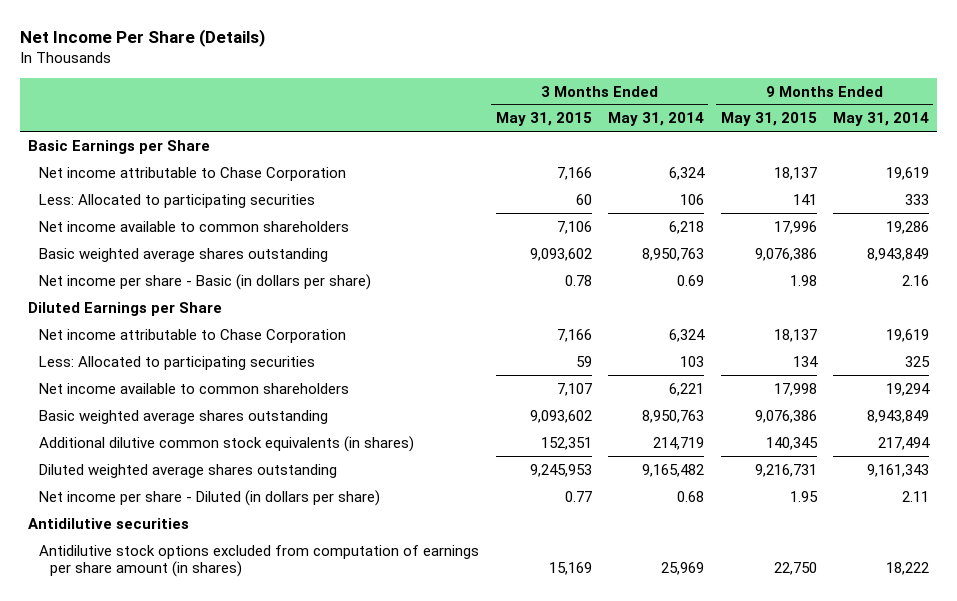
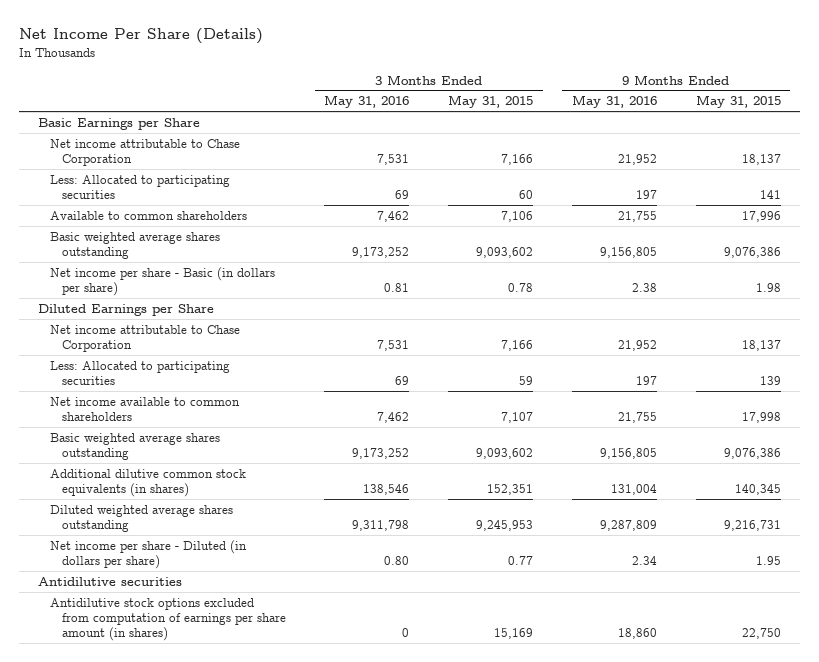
[608,112,705,127] May 31, 2014 -> none
[833,112,930,127] May 31, 2014 -> none
none -> [324,95,410,109] May 31, 2016
none -> [571,95,657,109] May 31, 2016
[39,220,350,232] Net income available to common shareholders -> [49,210,247,220] Available to common shareholders
[792,355,818,367] 134 -> [759,376,781,386] 139

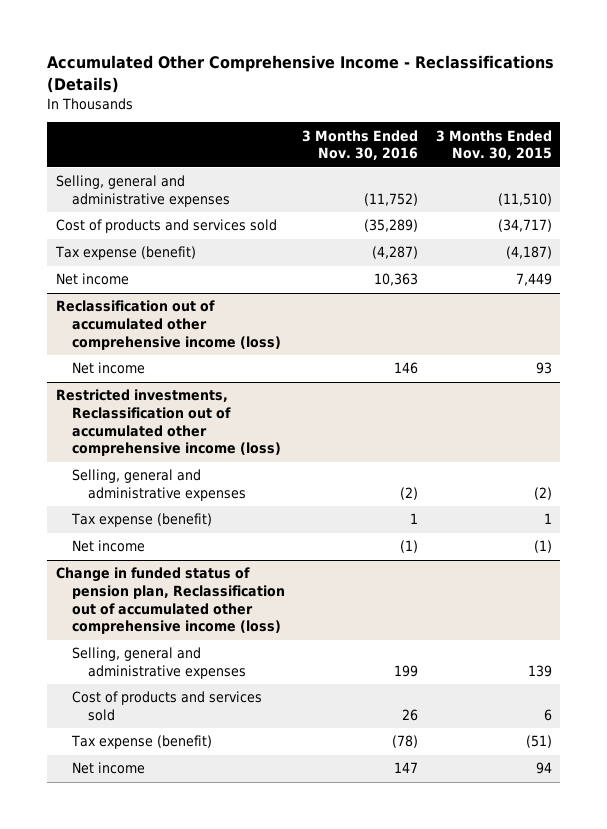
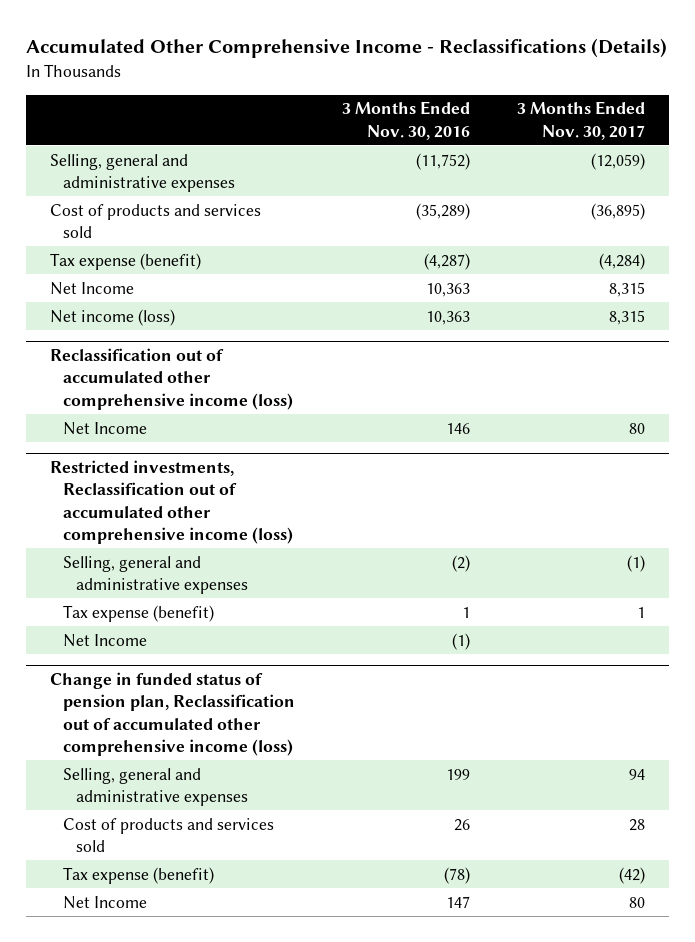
[435,129,552,161] 3 Months Ended Nov. 30, 2015 -> none
none -> [516,101,645,140] 3 Months Ended Nov. 30, 2017
none -> [49,281,134,295] Net Income
[55,273,129,286] Net income -> [49,308,175,326] Net income (loss)
[72,362,146,375] Net income -> [62,421,147,435] Net Income
[72,540,146,553] Net income -> [62,633,147,647] Net Income
[72,762,146,775] Net income -> [62,895,147,909] Net Income

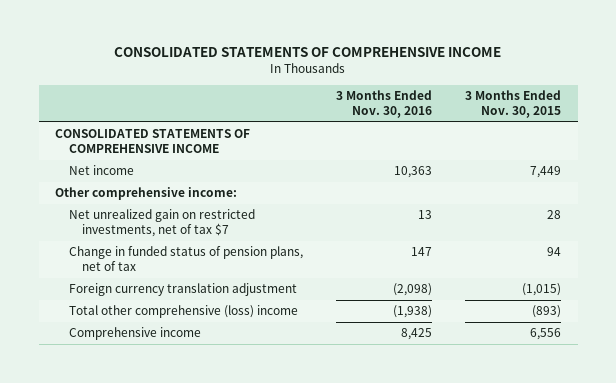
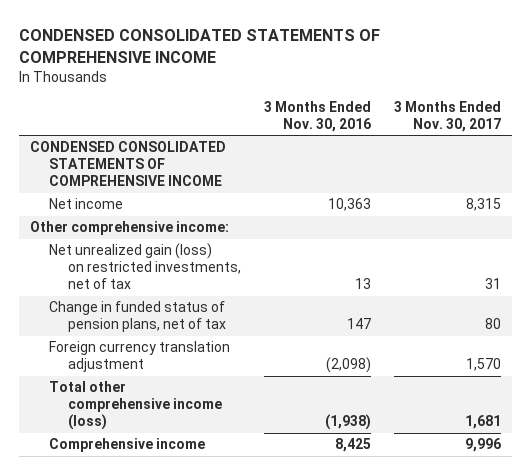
[114,46,502,57] CONSOLIDATED STATEMENTS OF COMPREHENSIVE INCOME -> [18,28,380,63] CONDENSED CONSOLIDATED STATEMENTS OF COMPREHENSIVE INCOME
[465,90,562,118] 3 Months Ended Nov. 30, 2015 -> none
none -> [394,101,502,132] 3 Months Ended Nov. 30, 2017
[55,129,251,154] CONSOLIDATED STATEMENTS OF COMPREHENSIVE INCOME -> [30,141,227,187] CONDENSED CONSOLIDATED STATEMENTS OF COMPREHENSIVE INCOME
[68,209,255,238] Net unrealized gain on restricted investments, net of tax $7 -> [49,243,242,290] Net unrealized gain (loss) on restricted investments, net of tax
[68,305,298,319] Total other comprehensive (loss) income -> [49,381,223,431] Total other comprehensive income (loss)

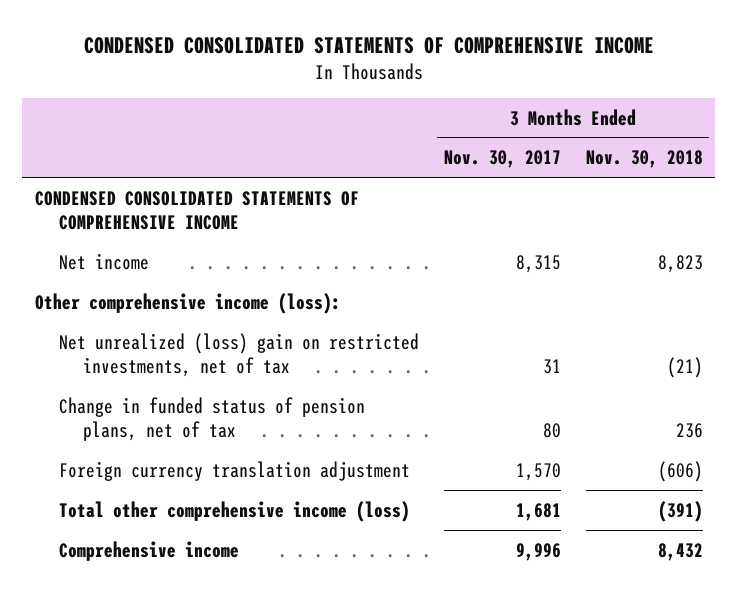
[264,101,372,132] 3 Months Ended Nov. 30, 2016 -> none
none -> [585,150,703,169] Nov. 30, 2018
[30,221,230,236] Other comprehensive income: -> [34,292,341,314] Other comprehensive income (loss):
[49,243,242,290] Net unrealized gain (loss) on restricted investments, net of tax -> [58,332,419,378] Net unrealized (loss) gain on restricted investments, net of tax

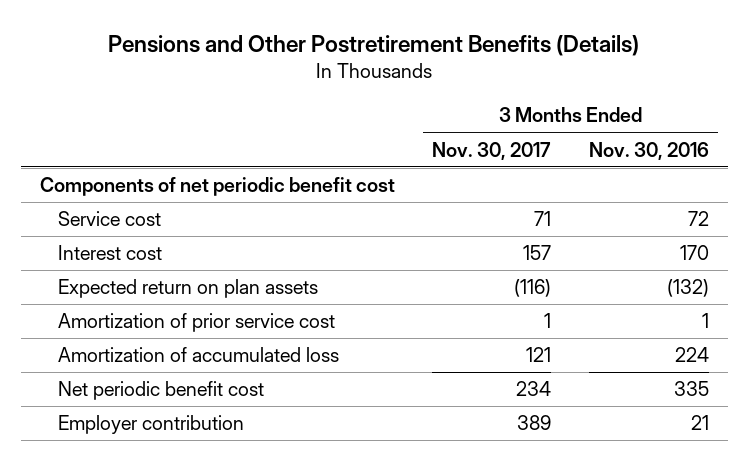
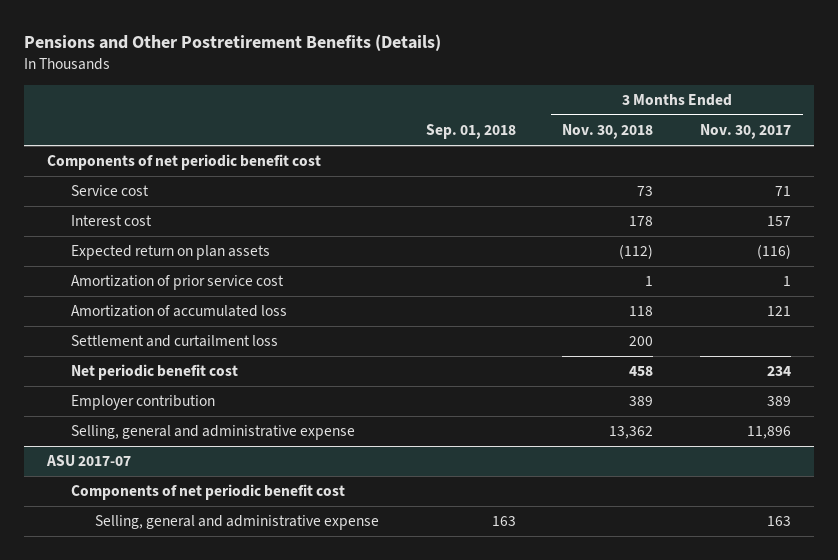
[588,141,709,160] Nov. 30, 2016 -> none
none -> [425,124,516,140] Sep. 01, 2018
none -> [562,124,654,140] Nov. 30, 2018
none -> [71,335,279,348] Settlement and curtailment loss
none -> [71,425,356,441] Selling, general and administrative expense
none -> [46,455,132,467] ASU 2017-07
none -> [71,484,346,501] Components of net periodic benefit cost
none -> [95,515,380,531] Selling, general and administrative expense

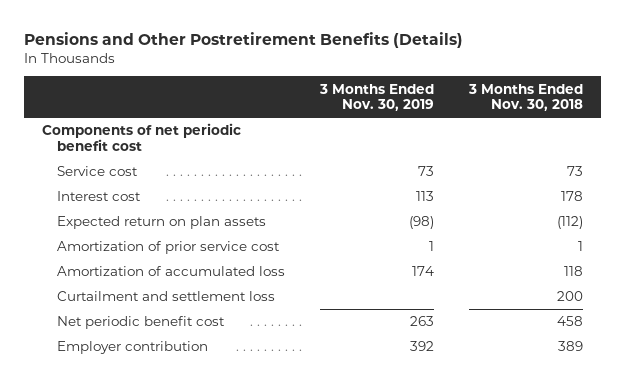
[425,124,516,140] Sep. 01, 2018 -> none
[699,124,791,140] Nov. 30, 2017 -> none
none -> [318,83,434,112] 3 Months Ended Nov. 30, 2019
[71,335,279,348] Settlement and curtailment loss -> [56,291,275,302] Curtailment and settlement loss
[71,425,356,441] Selling, general and administrative expense -> none
[46,455,132,467] ASU 2017-07 -> none
[71,484,346,501] Components of net periodic benefit cost -> none
[95,515,380,531] Selling, general and administrative expense -> none

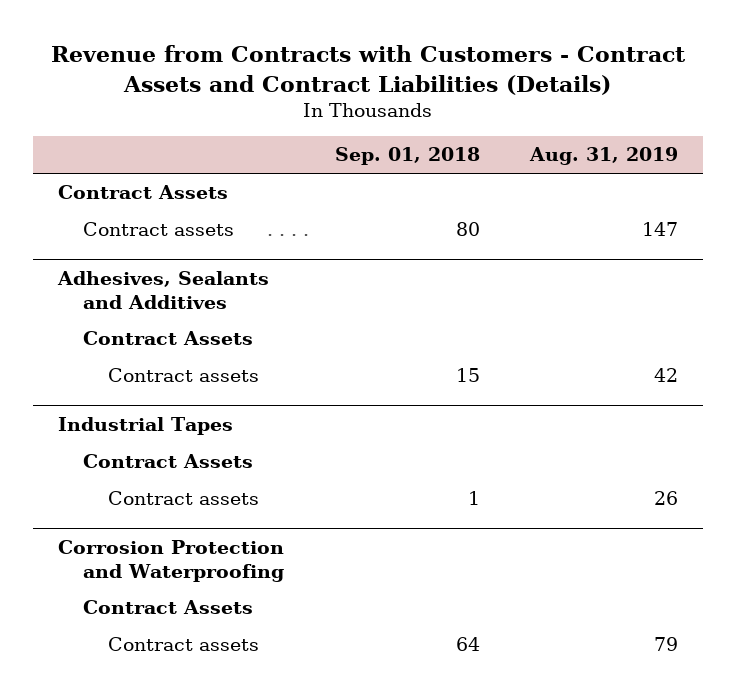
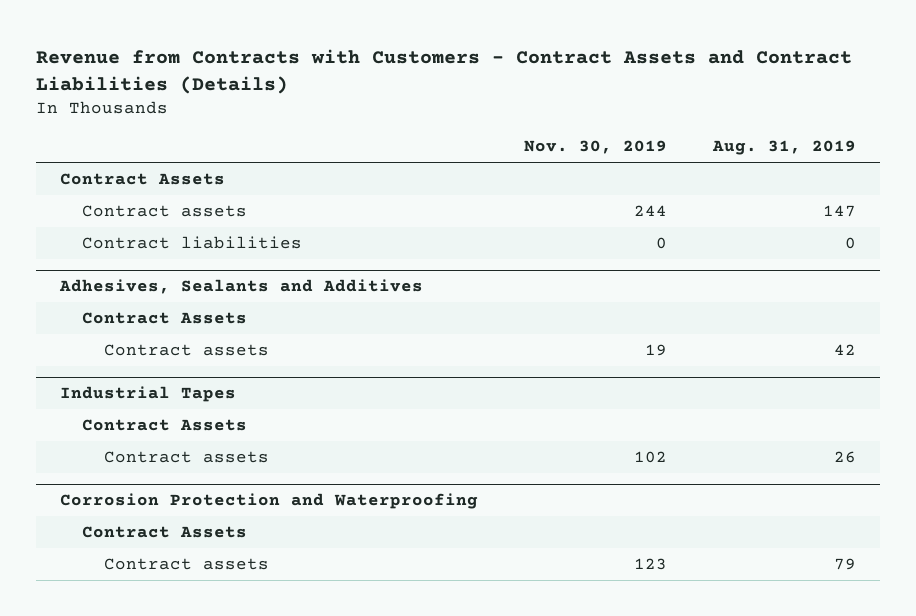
[334,147,480,166] Sep. 01, 2018 -> none
none -> [524,140,668,155] Nov. 30, 2019
none -> [81,235,302,249] Contract liabilities

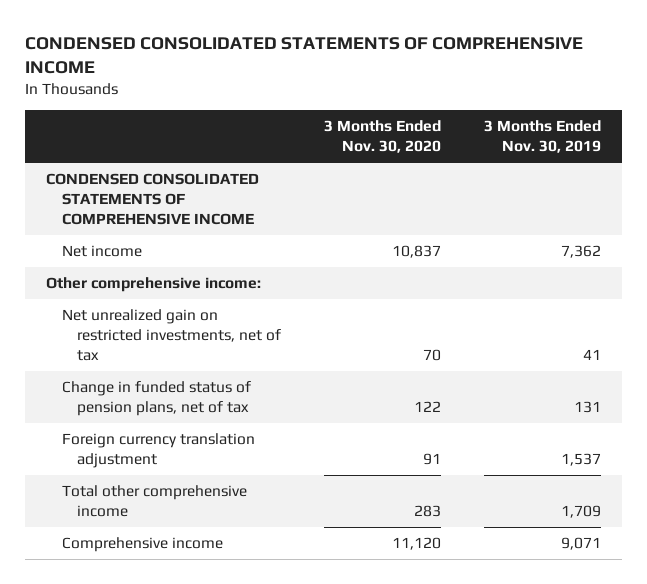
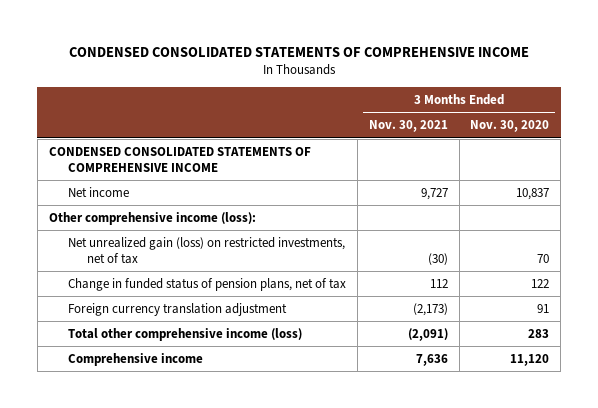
[483,119,601,154] 3 Months Ended Nov. 30, 2019 -> none
none -> [368,120,448,133] Nov. 30, 2021
[46,277,262,293] Other comprehensive income: -> [48,211,256,225] Other comprehensive income (loss):
[61,309,281,362] Net unrealized gain on restricted investments, net of tax -> [67,236,345,264] Net unrealized gain (loss) on restricted investments, net of tax
[61,485,247,518] Total other comprehensive income -> [67,327,302,341] Total other comprehensive income (loss)

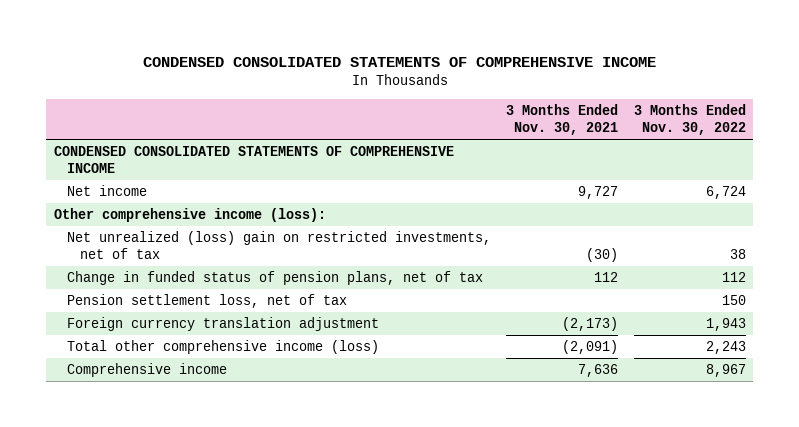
[470,120,550,133] Nov. 30, 2020 -> none
none -> [633,104,746,136] 3 Months Ended Nov. 30, 2022
[67,236,345,264] Net unrealized gain (loss) on restricted investments, net of tax -> [66,231,491,260] Net unrealized (loss) gain on restricted investments, net of tax
none -> [66,294,347,309] Pension settlement loss, net of tax

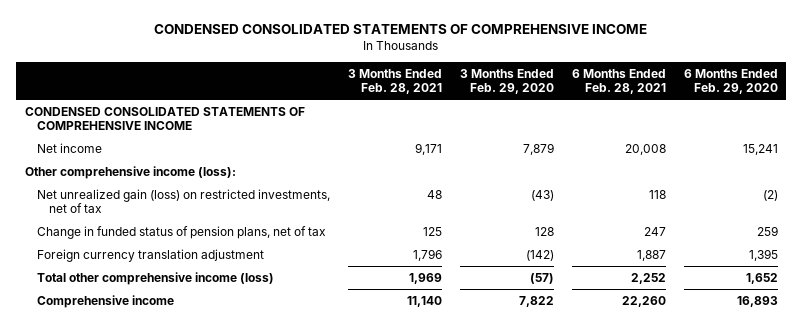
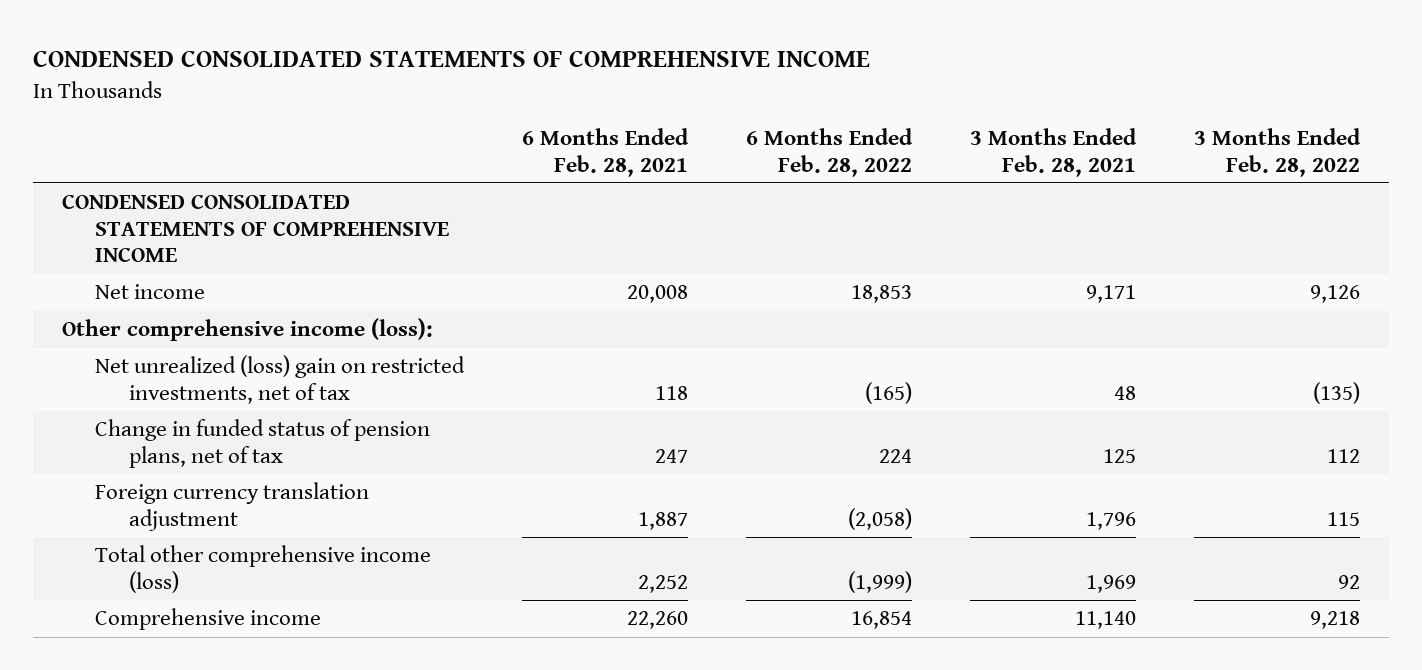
[459,69,554,95] 3 Months Ended Feb. 29, 2020 -> none
[683,69,778,95] 6 Months Ended Feb. 29, 2020 -> none
none -> [746,128,914,177] 6 Months Ended Feb. 28, 2022
none -> [1194,128,1362,177] 3 Months Ended Feb. 28, 2022
[36,188,330,213] Net unrealized gain (loss) on restricted investments, net of tax -> [95,355,466,404] Net unrealized (loss) gain on restricted investments, net of tax

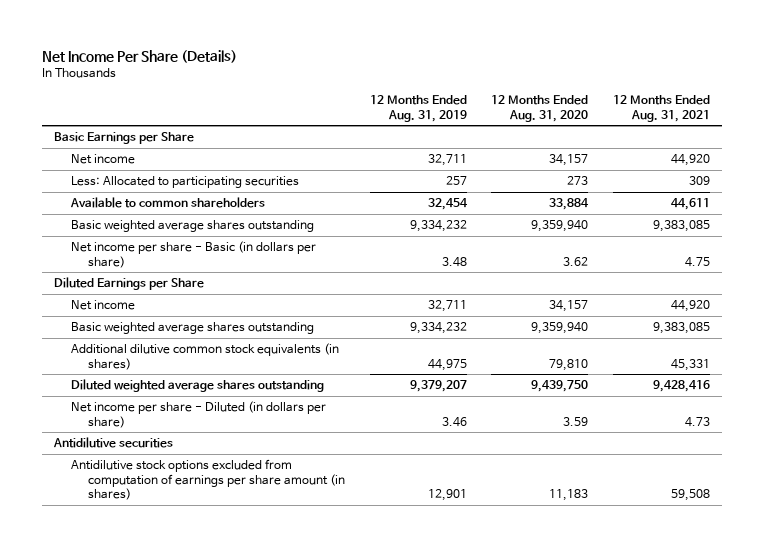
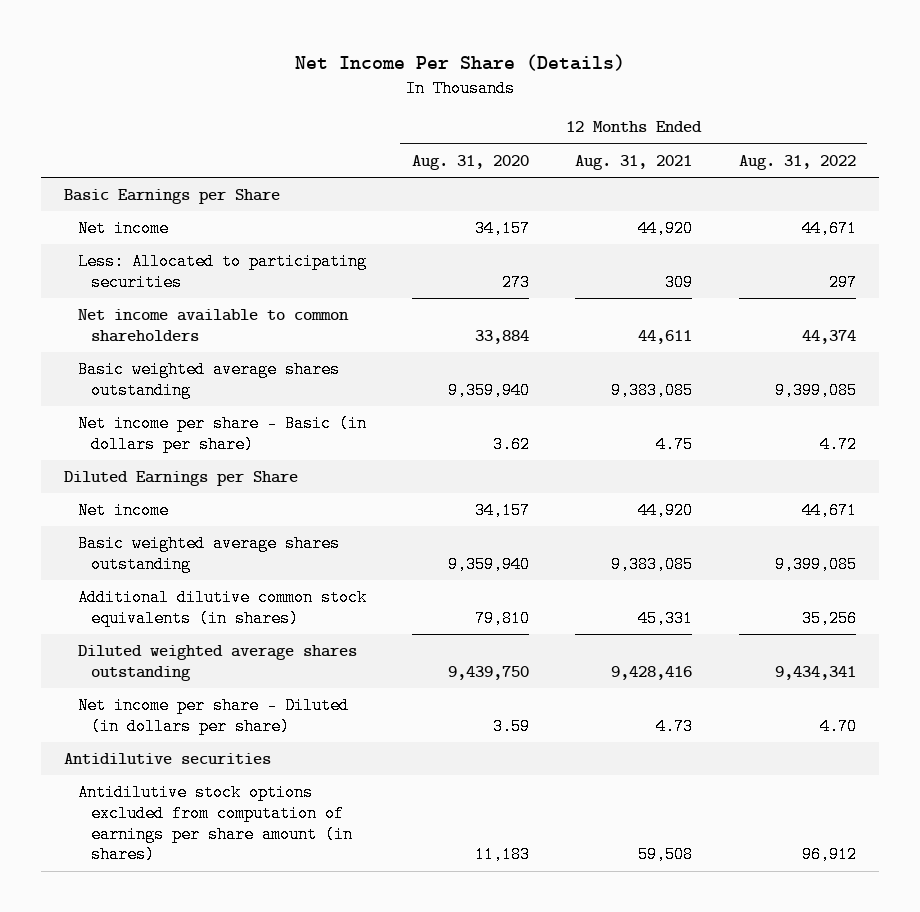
[369,95,467,122] 12 Months Ended Aug. 31, 2019 -> none
none -> [738,154,856,170] Aug. 31, 2022
[70,197,266,209] Available to common shareholders -> [77,309,349,342] Net income available to common shareholders

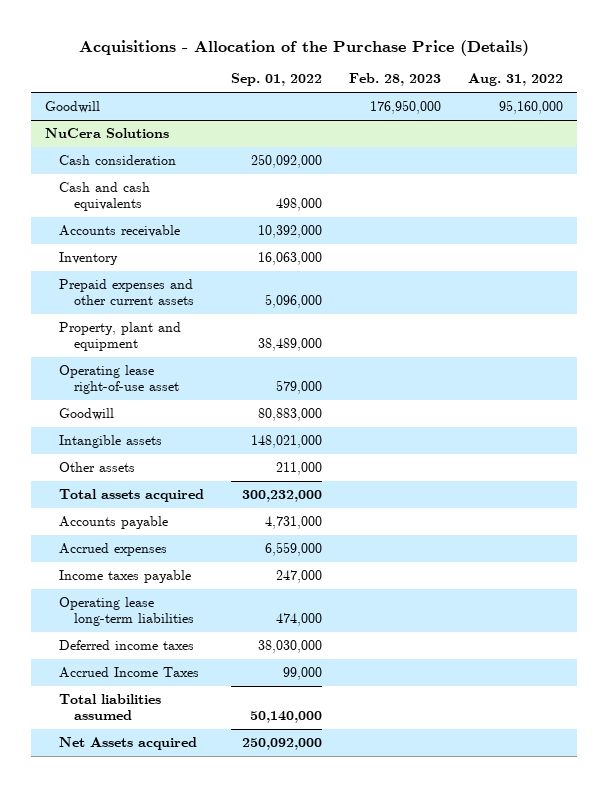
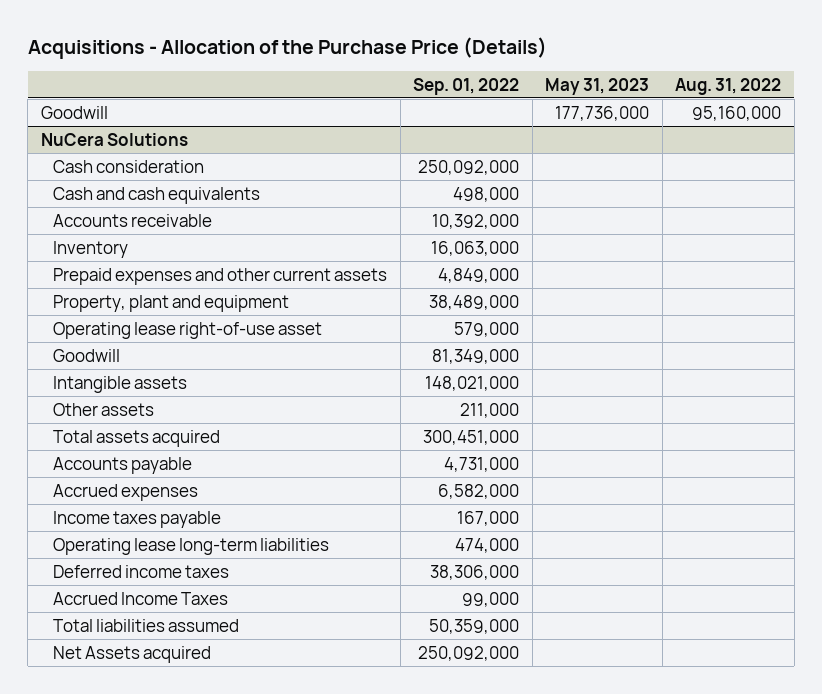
[349,73,442,87] Feb. 28, 2023 -> none
none -> [545,77,650,95] May 31, 2023
[265,294,323,309] 5,096,000 -> [438,267,520,283] 4,849,000
[258,407,323,421] 80,883,000 -> [432,348,520,364] 81,349,000
[242,489,323,502] 300,232,000 -> [423,429,520,445] 300,451,000
[265,541,323,556] 6,559,000 -> [438,483,520,499] 6,582,000
[276,569,323,583] 247,000 -> [457,510,520,526] 167,000
[258,639,323,653] 38,030,000 -> [430,564,520,580] 38,306,000
[250,711,323,724] 50,140,000 -> [429,618,520,634] 50,359,000

